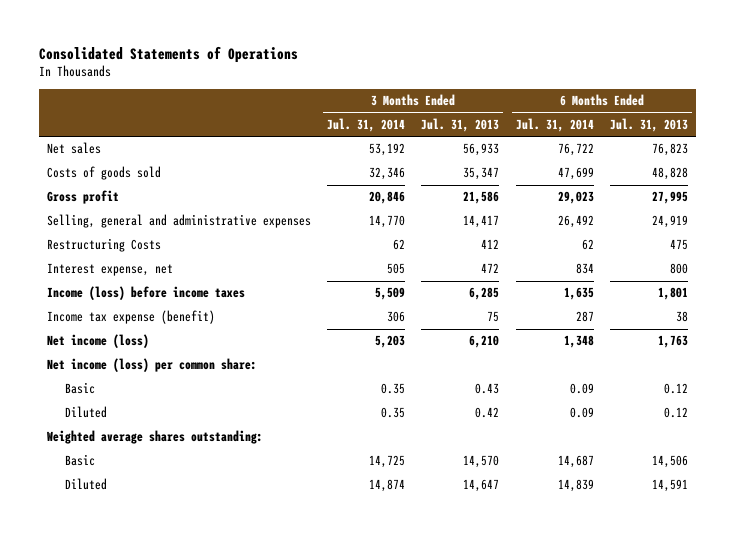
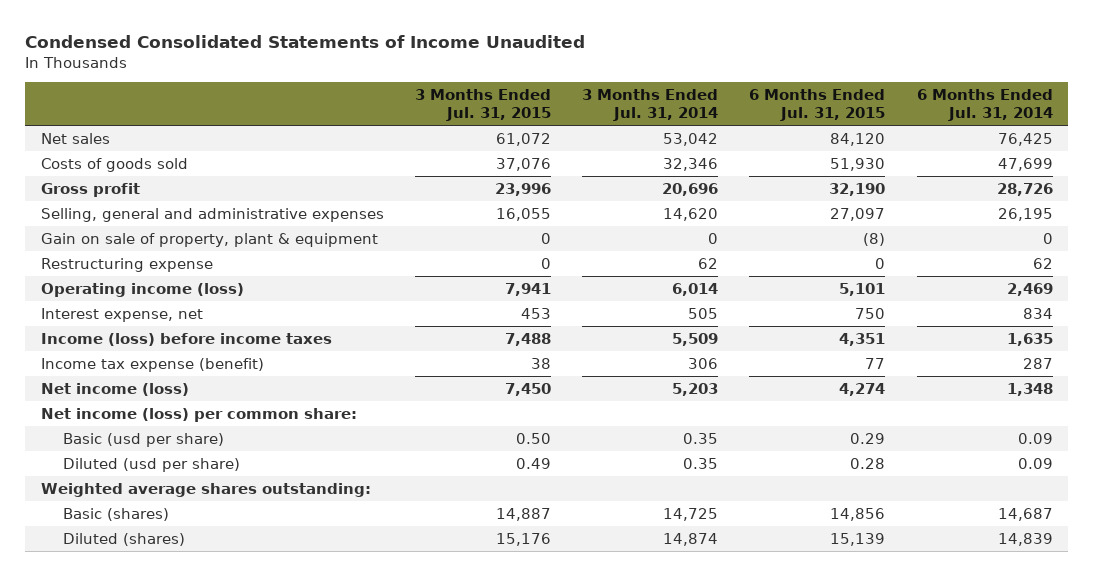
[38,45,298,63] Consolidated Statements of Operations -> [24,34,585,48] Condensed Consolidated Statements of Income Unaudited
[421,118,500,133] Jul. 31, 2013 -> none
[609,118,688,133] Jul. 31, 2013 -> none
none -> [414,89,551,122] 3 Months Ended Jul. 31, 2015
none -> [749,89,886,122] 6 Months Ended Jul. 31, 2015
[369,143,406,157] 53,192 -> [663,132,719,146] 53,042
[557,143,594,157] 76,722 -> [997,132,1053,146] 76,425
[369,191,406,205] 20,846 -> [662,182,719,196] 20,696
[557,191,594,205] 29,023 -> [996,182,1053,196] 28,726
[369,215,406,229] 14,770 -> [663,207,719,221] 14,620
[557,215,594,229] 26,492 -> [997,207,1053,221] 26,195
none -> [40,232,378,247] Gain on sale of property, plant & equipment
[46,238,161,253] Restructuring Costs -> [40,257,213,272] Restructuring expense
none -> [40,282,244,297] Operating income (loss)
[64,382,95,395] Basic -> [62,432,224,447] Basic (usd per share)
[64,406,107,419] Diluted -> [62,457,240,472] Diluted (usd per share)
[64,454,95,467] Basic -> [62,507,169,521] Basic (shares)
[64,478,107,491] Diluted -> [62,532,185,546] Diluted (shares)

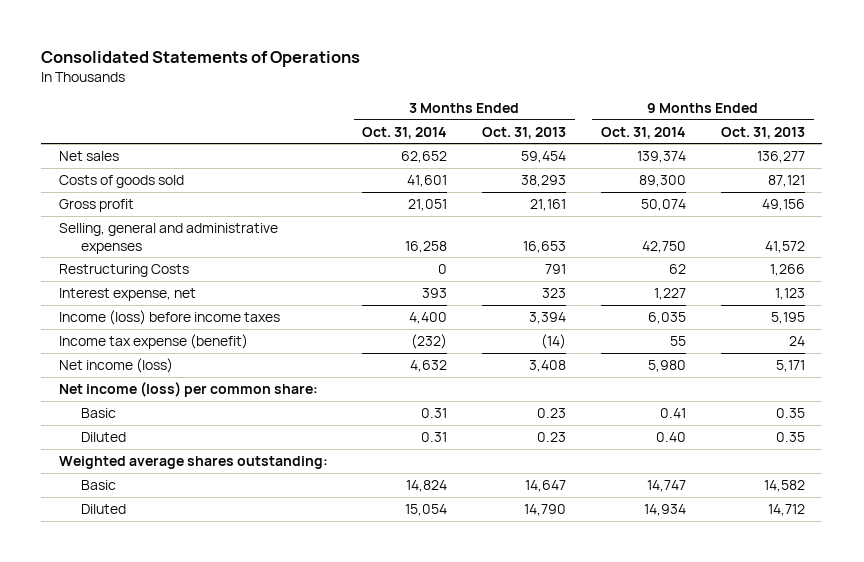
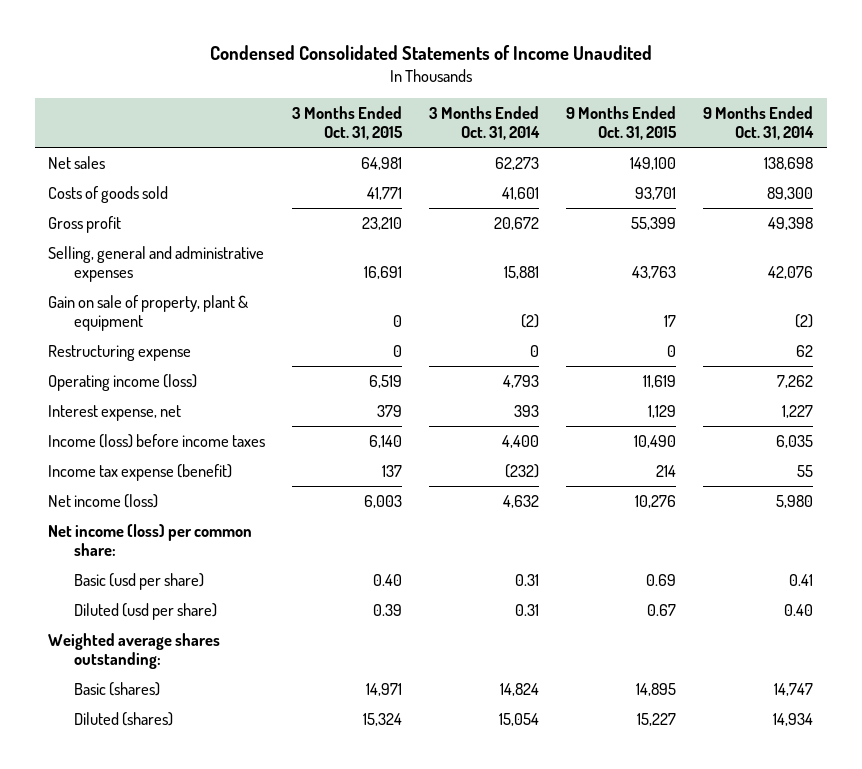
[41,51,361,68] Consolidated Statements of Operations -> [209,44,652,60] Condensed Consolidated Statements of Income Unaudited
[482,126,567,139] Oct. 31, 2013 -> none
[720,126,805,139] Oct. 31, 2013 -> none
none -> [292,106,404,141] 3 Months Ended Oct. 31, 2015
none -> [566,106,678,141] 9 Months Ended Oct. 31, 2015
[401,150,448,163] 62,652 -> [495,157,540,171] 62,273
[637,150,687,163] 139,374 -> [764,157,814,171] 138,698
[58,263,189,277] Restructuring Costs -> none
[408,198,448,211] 21,051 -> [494,217,540,231] 20,672
[641,198,687,211] 50,074 -> [768,217,814,231] 49,398
[405,240,448,253] 16,258 -> [504,266,540,280] 15,881
[642,240,687,253] 42,750 -> [768,266,814,280] 42,076
none -> [48,295,249,332] Gain on sale of property, plant & equipment
none -> [48,345,192,362] Restructuring expense
none -> [48,374,198,392] Operating income (loss)
[80,407,116,418] Basic -> [73,573,204,591] Basic (usd per share)
[80,431,126,442] Diluted -> [73,603,217,621] Diluted (usd per share)
[80,479,116,490] Basic -> [73,682,160,697] Basic (shares)
[80,503,126,514] Diluted -> [73,712,173,727] Diluted (shares)

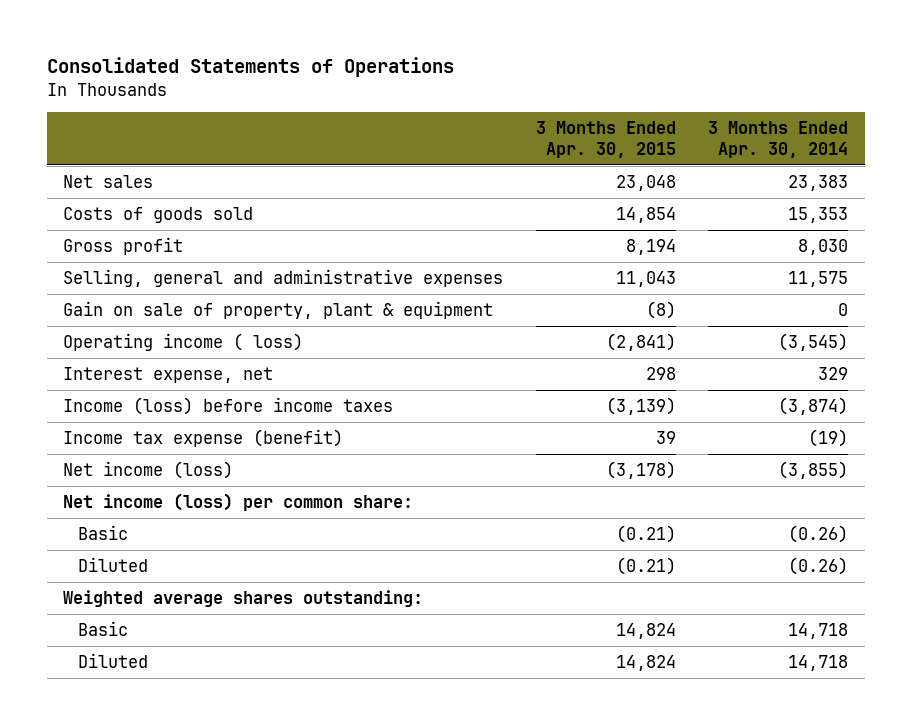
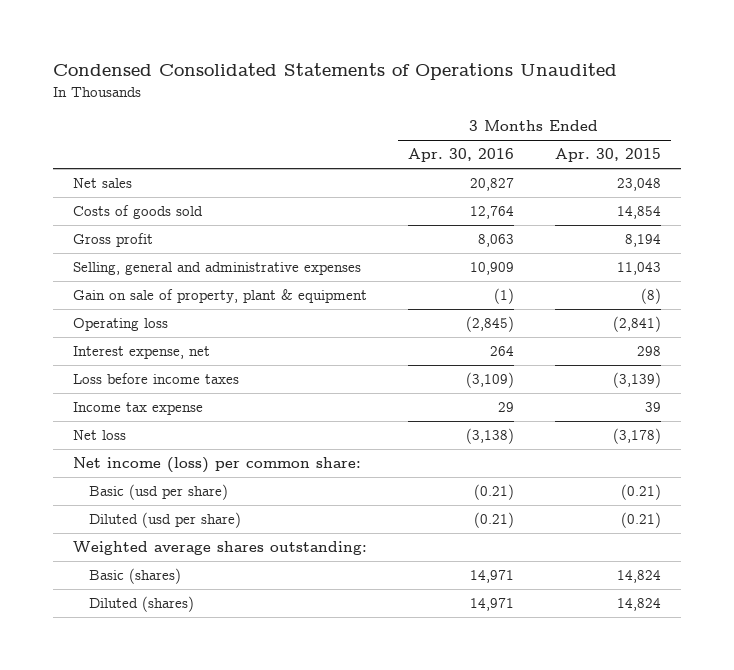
[46,56,454,77] Consolidated Statements of Operations -> [52,63,617,81] Condensed Consolidated Statements of Operations Unaudited
[708,121,849,159] 3 Months Ended Apr. 30, 2014 -> none
none -> [407,148,514,163] Apr. 30, 2016
[63,332,304,351] Operating income ( loss) -> [72,318,168,332] Operating loss
[63,396,394,415] Income (loss) before income taxes -> [72,373,239,385] Loss before income taxes
[63,428,344,447] Income tax expense (benefit) -> [72,402,203,416] Income tax expense
[63,460,234,479] Net income (loss) -> [72,430,126,441] Net loss
[78,524,129,540] Basic -> [89,484,229,501] Basic (usd per share)
[78,556,149,572] Diluted -> [89,512,242,529] Diluted (usd per share)
[78,620,129,636] Basic -> [89,568,182,585] Basic (shares)
[78,652,149,668] Diluted -> [89,596,195,613] Diluted (shares)

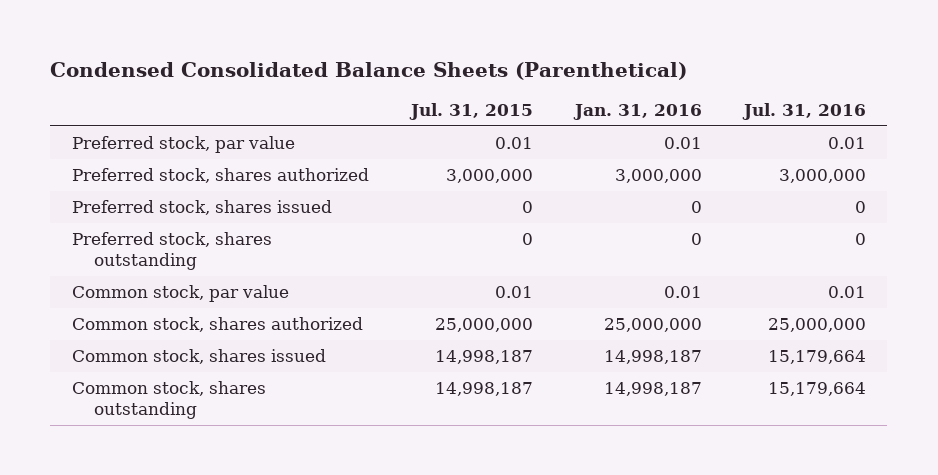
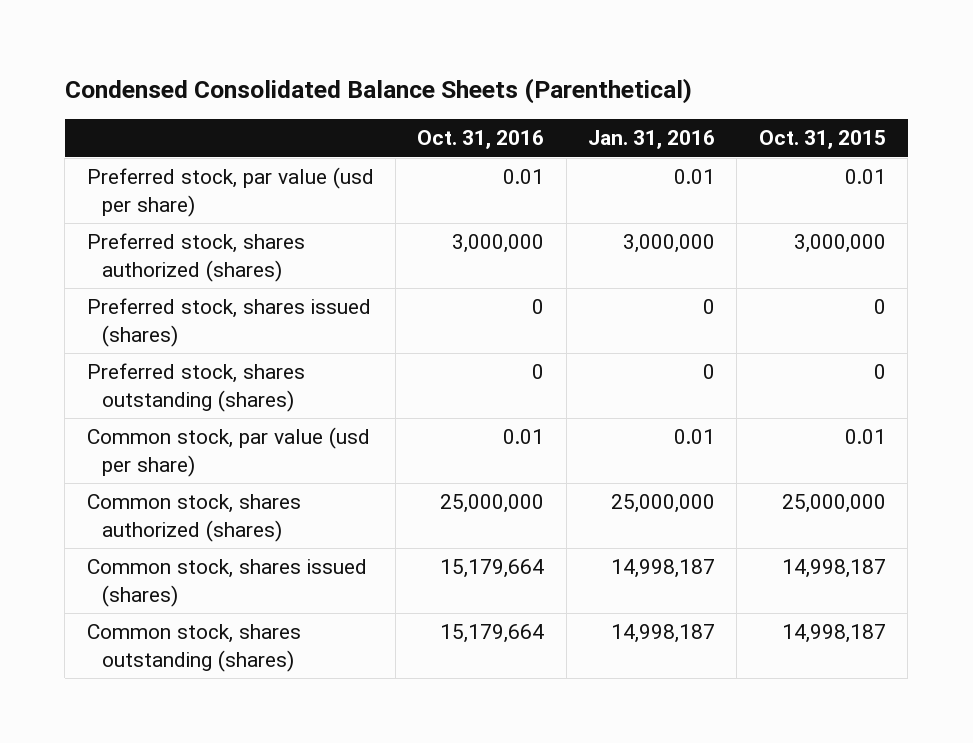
[408,102,533,120] Jul. 31, 2015 -> none
[742,102,867,120] Jul. 31, 2016 -> none
none -> [417,130,545,150] Oct. 31, 2016
none -> [758,130,886,150] Oct. 31, 2015
[71,136,295,154] Preferred stock, par value -> [86,167,374,217] Preferred stock, par value (usd per share)
[71,168,369,184] Preferred stock, shares authorized -> [86,233,305,282] Preferred stock, shares authorized (shares)
[71,200,332,216] Preferred stock, shares issued -> [86,298,371,347] Preferred stock, shares issued (shares)
[71,232,272,271] Preferred stock, shares outstanding -> [86,363,305,412] Preferred stock, shares outstanding (shares)
[71,285,289,303] Common stock, par value -> [86,427,370,477] Common stock, par value (usd per share)
[71,317,363,333] Common stock, shares authorized -> [86,494,301,542] Common stock, shares authorized (shares)
[71,349,326,365] Common stock, shares issued -> [86,559,367,607] Common stock, shares issued (shares)
[71,381,266,420] Common stock, shares outstanding -> [86,624,301,672] Common stock, shares outstanding (shares)

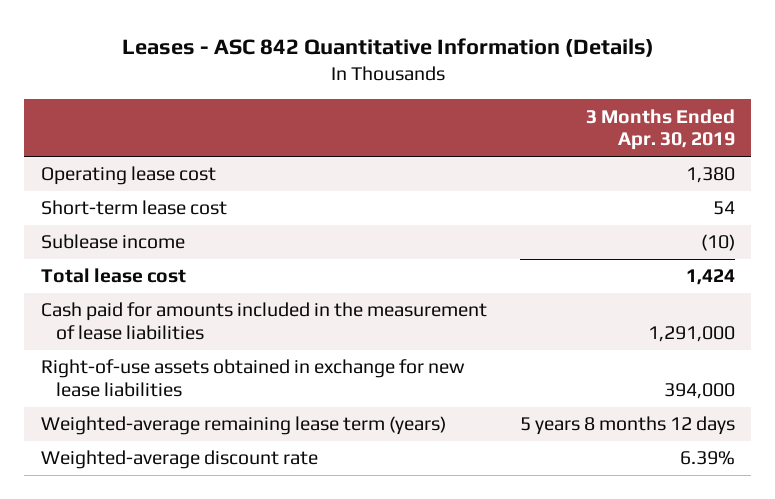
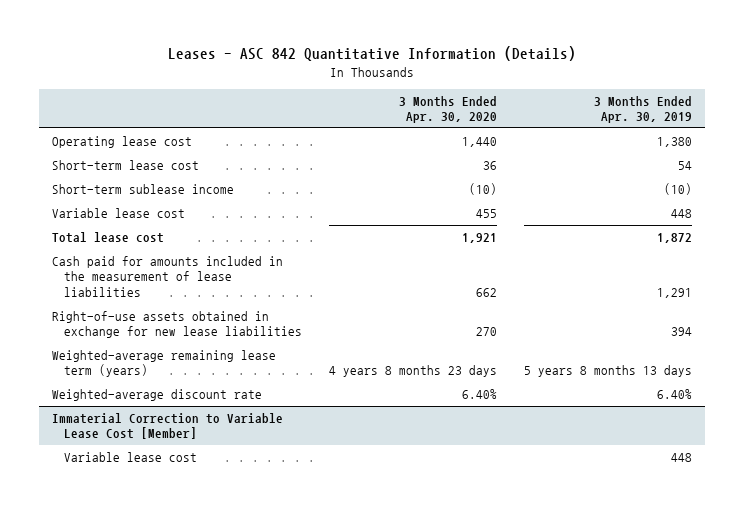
none -> [398,95,497,124] 3 Months Ended Apr. 30, 2020
[40,234,185,250] Sublease income -> [52,184,235,195] Short-term sublease income
none -> [52,208,186,219] Variable lease cost
[685,269,735,286] 1,424 -> [656,233,692,244] 1,872
[647,326,735,343] 1,291,000 -> [656,287,692,298] 1,291
[663,383,735,400] 394,000 -> [670,327,692,337] 394
[519,416,735,436] 5 years 8 months 12 days -> [523,365,692,378] 5 years 8 months 13 days
[679,451,735,466] 6.39% -> [656,389,692,400] 6.40%
none -> [52,413,284,440] Immaterial Correction to Variable Lease Cost [Member]
none -> [63,452,197,463] Variable lease cost

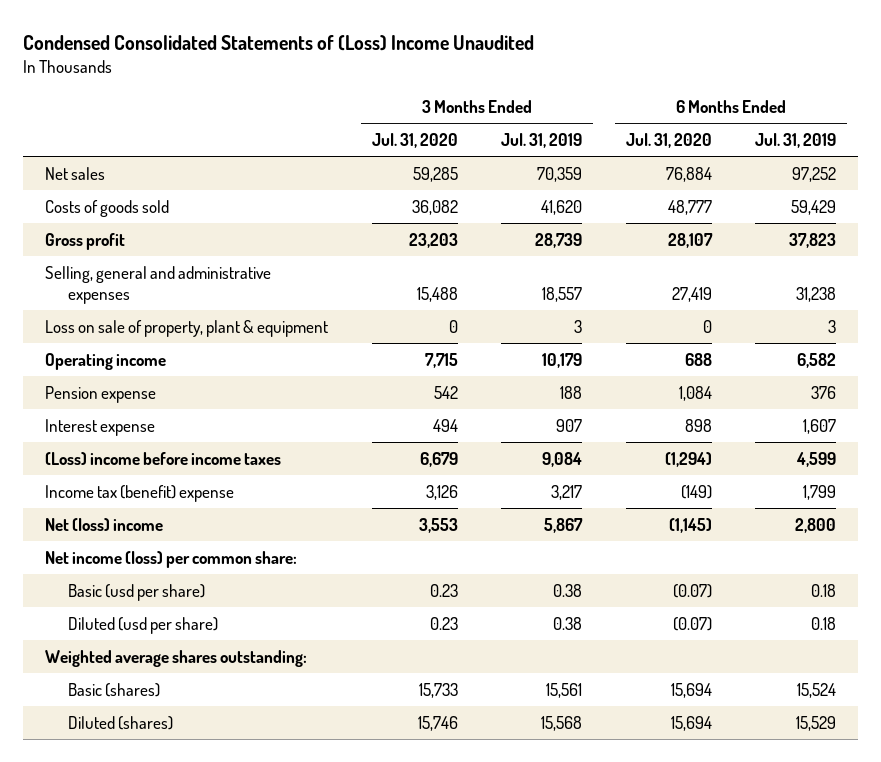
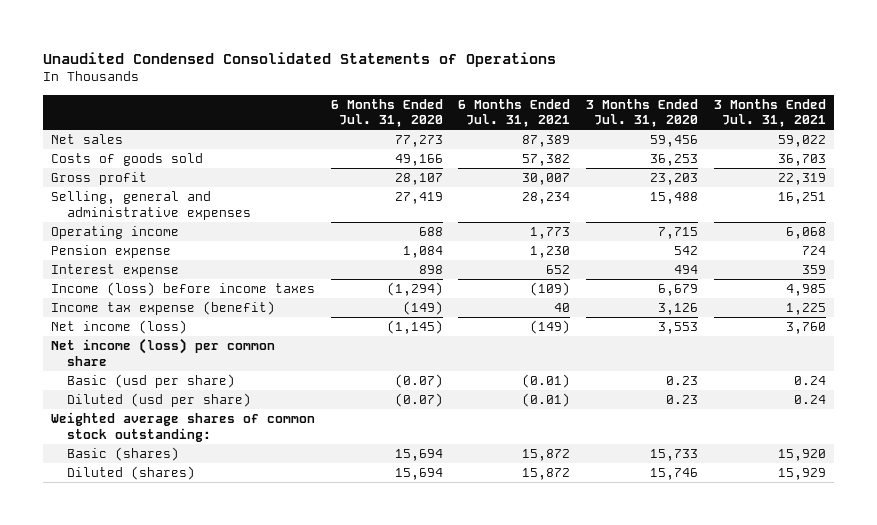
[23,34,535,51] Condensed Consolidated Statements of (Loss) Income Unaudited -> [43,51,557,67] Unaudited Condensed Consolidated Statements of Operations
[501,133,583,149] Jul. 31, 2019 -> none
[755,133,837,149] Jul. 31, 2019 -> none
none -> [458,98,571,128] 6 Months Ended Jul. 31, 2021
none -> [713,98,826,128] 3 Months Ended Jul. 31, 2021
[412,166,458,182] 59,285 -> [650,135,699,148] 59,456
[665,166,712,182] 76,884 -> [394,135,443,148] 77,273
[411,199,458,215] 36,082 -> [650,154,699,167] 36,253
[667,199,712,215] 48,777 -> [394,154,443,167] 49,166
[45,319,329,337] Loss on sale of property, plant & equipment -> none
[45,451,282,465] (Loss) income before income taxes -> [51,282,316,297] Income (loss) before income taxes
[45,484,235,502] Income tax (benefit) expense -> [51,301,276,316] Income tax expense (benefit)
[45,517,164,531] Net (loss) income -> [51,320,188,335] Net income (loss)
[45,550,298,568] Net income (loss) per common share: -> [51,338,276,366] Net income (loss) per common share
[45,649,308,667] Weighted average shares outstanding: -> [51,412,316,442] Weighted average shares of common stock outstanding:

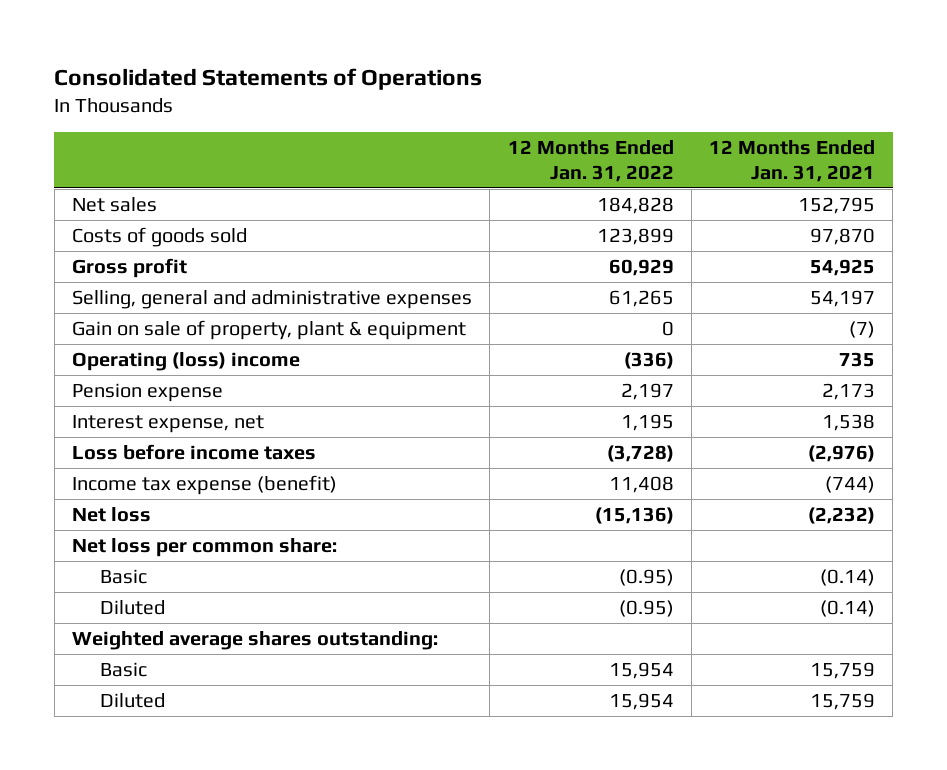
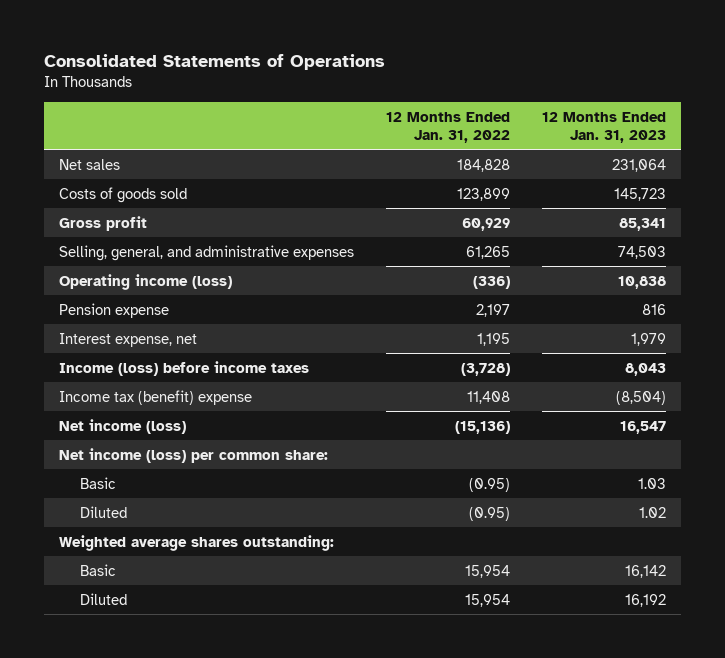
[709,140,876,182] 12 Months Ended Jan. 31, 2021 -> none
none -> [541,111,666,144] 12 Months Ended Jan. 31, 2023
[71,319,466,340] Gain on sale of property, plant & equipment -> none
[71,289,472,309] Selling, general and administrative expenses -> [59,244,355,261] Selling, general, and administrative expenses
[71,351,300,371] Operating (loss) income -> [59,273,233,290] Operating income (loss)
[71,443,316,460] Loss before income taxes -> [59,360,310,376] Income (loss) before income taxes
[71,474,337,495] Income tax expense (benefit) -> [59,389,253,405] Income tax (benefit) expense
[71,506,151,522] Net loss -> [59,418,187,434] Net income (loss)
[71,537,337,557] Net loss per common share: -> [59,447,329,463] Net income (loss) per common share:

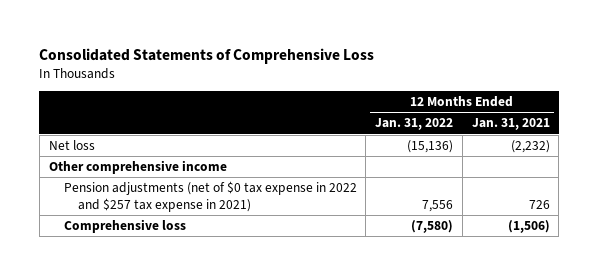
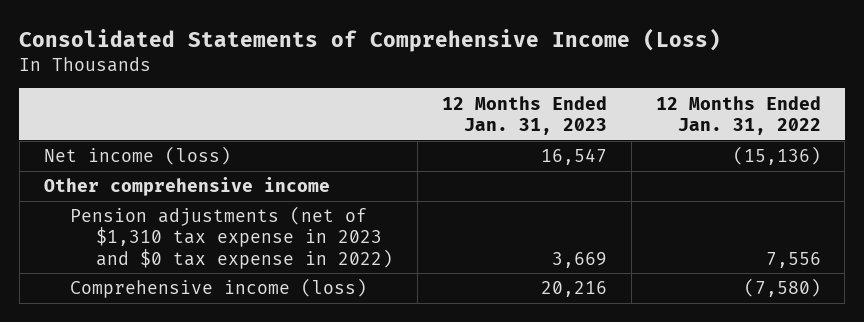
[39,47,375,64] Consolidated Statements of Comprehensive Loss -> [19,27,722,52] Consolidated Statements of Comprehensive Income (Loss)
[471,118,550,131] Jan. 31, 2021 -> none
none -> [441,95,607,135] 12 Months Ended Jan. 31, 2023
[48,140,95,151] Net loss -> [43,146,231,166] Net income (loss)
[63,181,357,212] Pension adjustments (net of $0 tax expense in 2022 and $257 tax expense in 2021) -> [69,206,394,269] Pension adjustments (net of $1,310 tax expense in 2023 and $0 tax expense in 2022)
[63,219,186,234] Comprehensive loss -> [69,278,367,299] Comprehensive income (loss)

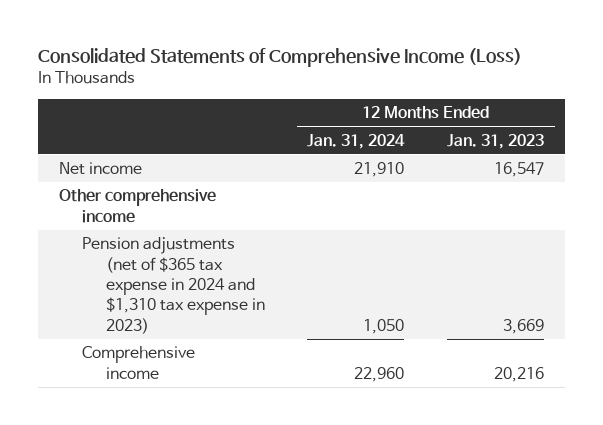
[655,95,821,135] 12 Months Ended Jan. 31, 2022 -> none
none -> [307,133,406,149] Jan. 31, 2024
[43,146,231,166] Net income (loss) -> [58,162,142,176] Net income
[69,206,394,269] Pension adjustments (net of $1,310 tax expense in 2023 and $0 tax expense in 2022) -> [82,237,265,334] Pension adjustments (net of $365 tax expense in 2024 and $1,310 tax expense in 2023)
[69,278,367,299] Comprehensive income (loss) -> [82,346,196,379] Comprehensive income

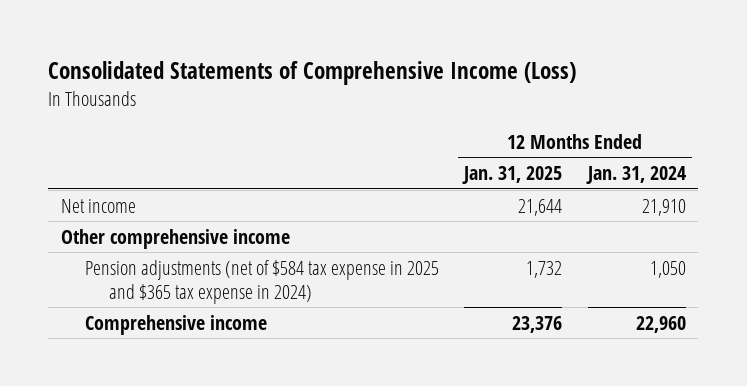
[447,133,545,149] Jan. 31, 2023 -> none
none -> [462,166,563,185] Jan. 31, 2025
[82,237,265,334] Pension adjustments (net of $365 tax expense in 2024 and $1,310 tax expense in 2023) -> [84,259,439,305] Pension adjustments (net of $584 tax expense in 2025 and $365 tax expense in 2024)

